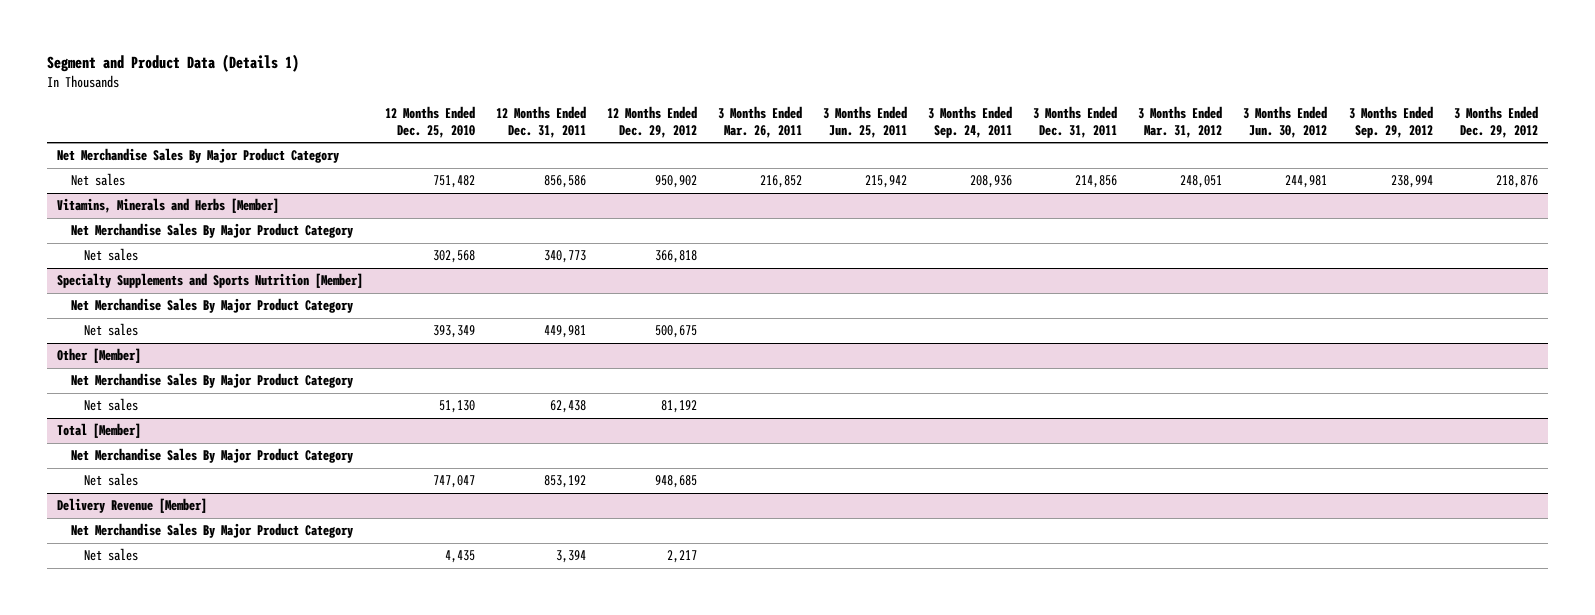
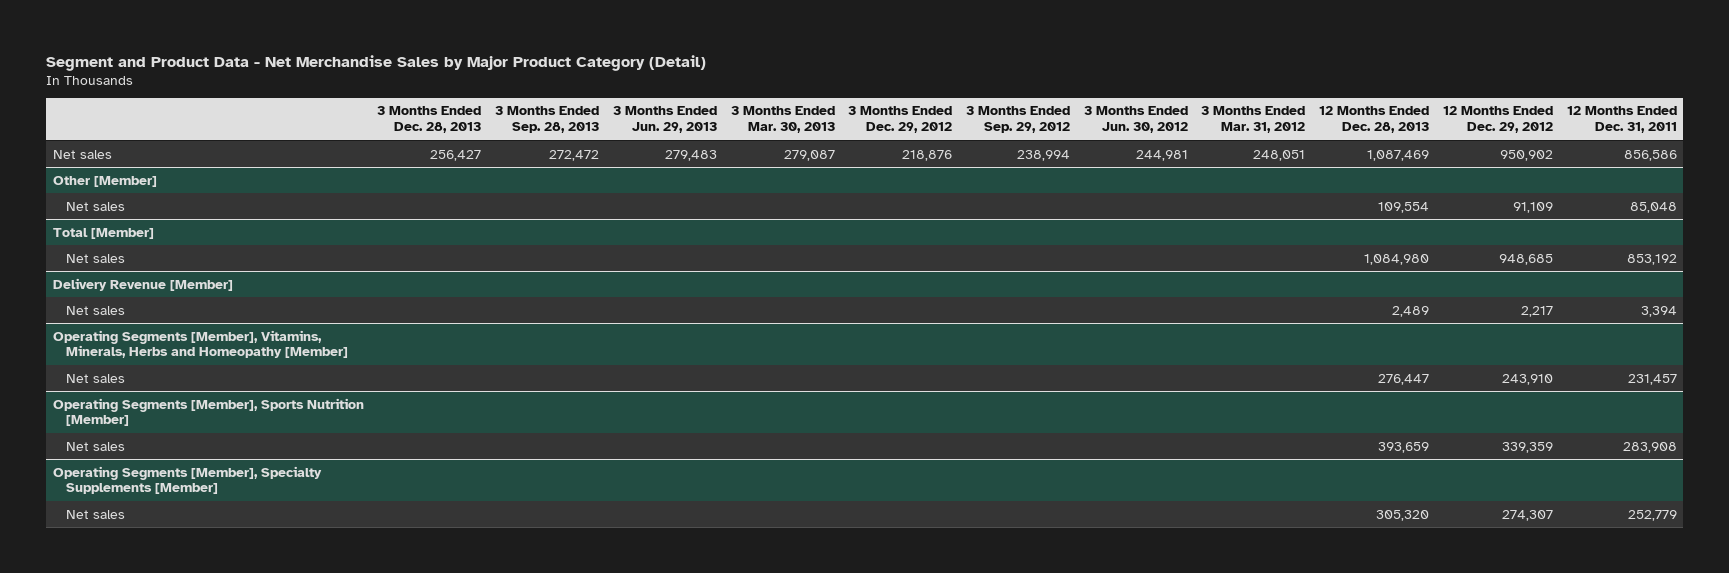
[46,54,299,73] Segment and Product Data (Details 1) -> [45,54,706,71] Segment and Product Data - Net Merchandise Sales by Major Product Category (Detail)
[384,106,475,138] 12 Months Ended Dec. 25, 2010 -> none
[717,106,802,138] 3 Months Ended Mar. 26, 2011 -> none
[822,106,907,138] 3 Months Ended Jun. 25, 2011 -> none
[928,106,1013,138] 3 Months Ended Sep. 24, 2011 -> none
[1033,106,1118,138] 3 Months Ended Dec. 31, 2011 -> none
none -> [377,106,482,134] 3 Months Ended Dec. 28, 2013
none -> [495,106,600,134] 3 Months Ended Sep. 28, 2013
none -> [612,106,717,134] 3 Months Ended Jun. 29, 2013
none -> [730,106,835,134] 3 Months Ended Mar. 30, 2013
none -> [1319,106,1430,134] 12 Months Ended Dec. 28, 2013
[57,148,340,164] Net Merchandise Sales By Major Product Category -> none
[57,198,280,214] Vitamins, Minerals and Herbs [Member] -> none
[70,223,353,239] Net Merchandise Sales By Major Product Category -> none
[84,248,139,262] Net sales -> none
[57,273,364,289] Specialty Supplements and Sports Nutrition [Member] -> none
[70,298,353,314] Net Merchandise Sales By Major Product Category -> none
[84,323,139,337] Net sales -> none
[70,373,353,389] Net Merchandise Sales By Major Product Category -> none
[549,400,586,414] 62,438 -> [1629,201,1677,213] 85,048
[660,400,697,414] 81,192 -> [1512,201,1553,213] 91,109
[70,448,353,464] Net Merchandise Sales By Major Product Category -> none
[70,523,353,539] Net Merchandise Sales By Major Product Category -> none
none -> [52,329,349,359] Operating Segments [Member], Vitamins, Minerals, Herbs and Homeopathy [Member]
none -> [66,373,126,383] Net sales
none -> [52,397,364,427] Operating Segments [Member], Sports Nutrition [Member]
none -> [66,441,126,451] Net sales
none -> [52,465,322,495] Operating Segments [Member], Specialty Supplements [Member]
none -> [66,509,126,519] Net sales

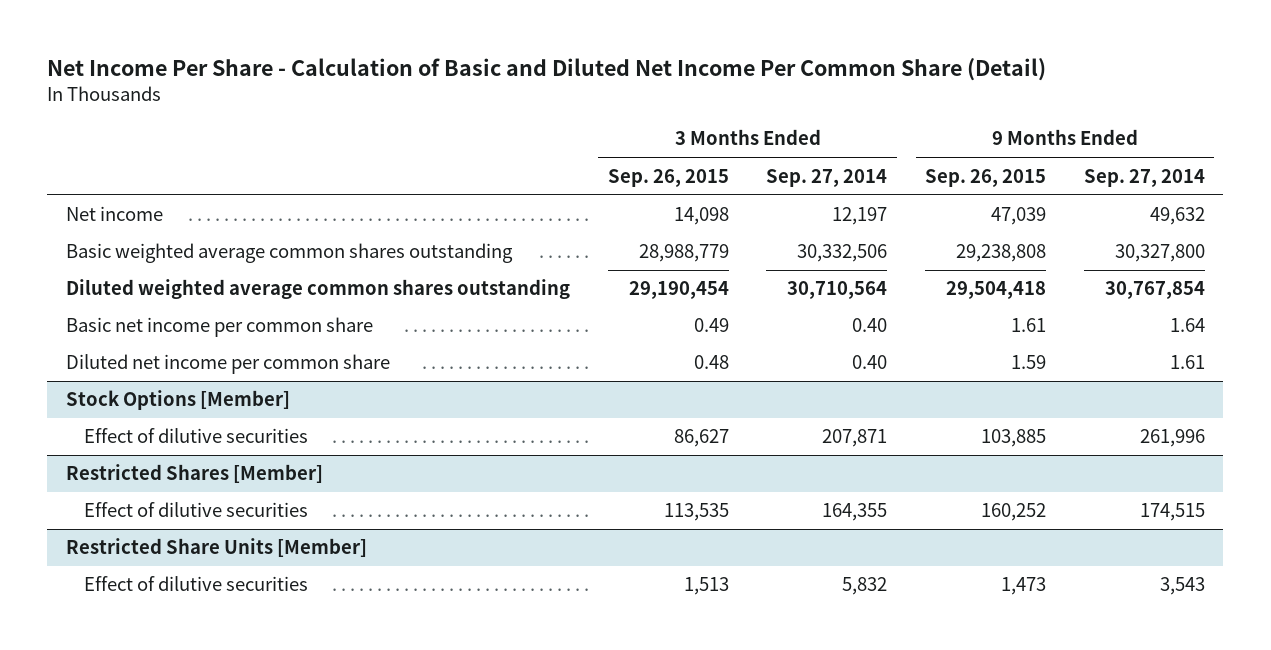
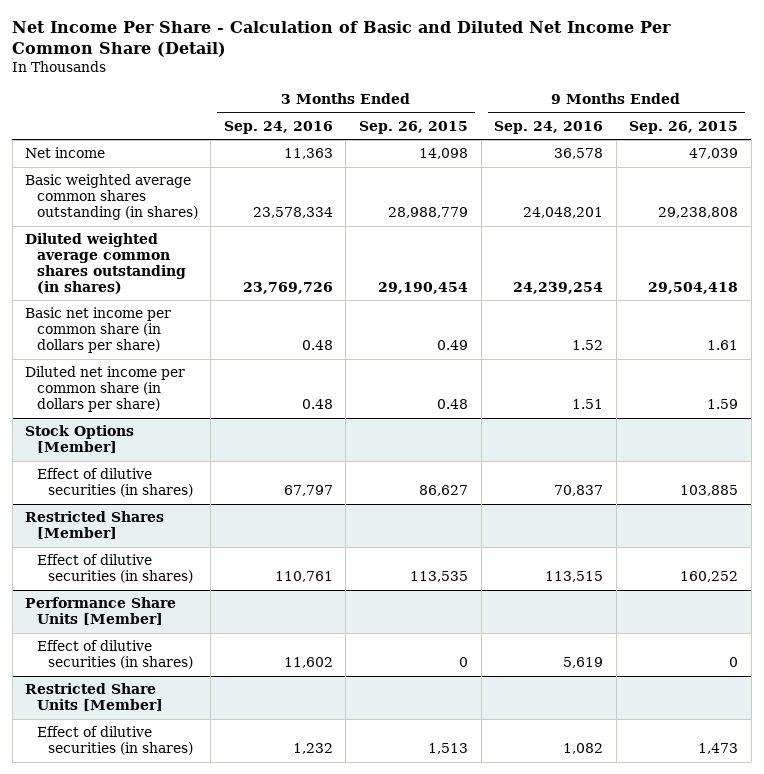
[766,168,888,187] Sep. 27, 2014 -> none
[1083,168,1205,187] Sep. 27, 2014 -> none
none -> [223,120,333,134] Sep. 24, 2016
none -> [494,120,604,134] Sep. 24, 2016
[66,243,514,264] Basic weighted average common shares outstanding -> [25,174,198,221] Basic weighted average common shares outstanding (in shares)
[66,279,571,300] Diluted weighted average common shares outstanding -> [25,233,186,295] Diluted weighted average common shares outstanding (in shares)
[66,317,374,338] Basic net income per common share -> [25,307,172,354] Basic net income per common share (in dollars per share)
[66,354,391,375] Diluted net income per common share -> [25,366,186,413] Diluted net income per common share (in dollars per share)
[83,428,308,444] Effect of dilutive securities -> [36,468,194,498] Effect of dilutive securities (in shares)
[83,502,308,518] Effect of dilutive securities -> [36,554,194,584] Effect of dilutive securities (in shares)
none -> [25,597,177,626] Performance Share Units [Member]
none -> [36,640,194,670] Effect of dilutive securities (in shares)
[83,576,308,592] Effect of dilutive securities -> [36,726,194,756] Effect of dilutive securities (in shares)

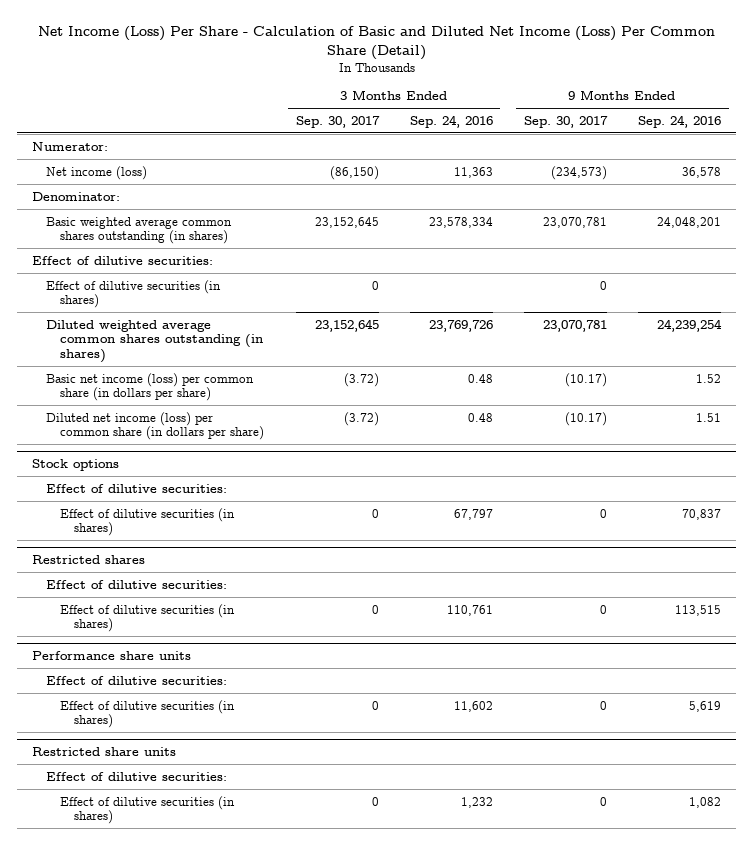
[12,21,672,58] Net Income Per Share - Calculation of Basic and Diluted Net Income Per Common Share (Detail) -> [37,25,715,60] Net Income (Loss) Per Share - Calculation of Basic and Diluted Net Income (Loss) Per Common Share (Detail)
[359,120,469,134] Sep. 26, 2015 -> none
[629,120,739,134] Sep. 26, 2015 -> none
none -> [295,115,380,128] Sep. 30, 2017
none -> [523,115,608,128] Sep. 30, 2017
none -> [32,141,109,151] Numerator:
[25,147,106,159] Net income -> [46,165,148,180] Net income (loss)
none -> [32,191,121,201] Denominator:
none -> [32,255,214,265] Effect of dilutive securities:
none -> [46,279,222,309] Effect of dilutive securities (in shares)
[25,307,172,354] Basic net income per common share (in dollars per share) -> [46,372,255,402] Basic net income (loss) per common share (in dollars per share)
[25,366,186,413] Diluted net income per common share (in dollars per share) -> [46,411,265,441] Diluted net income (loss) per common share (in dollars per share)
[25,425,135,454] Stock Options [Member] -> [32,458,120,471] Stock options
none -> [46,483,228,493] Effect of dilutive securities:
[25,511,165,540] Restricted Shares [Member] -> [32,554,146,564] Restricted shares
none -> [46,579,228,589] Effect of dilutive securities:
[25,597,177,626] Performance Share Units [Member] -> [32,650,192,660] Performance share units
none -> [46,675,228,685] Effect of dilutive securities:
[25,683,163,712] Restricted Share Units [Member] -> [32,746,177,756] Restricted share units
none -> [46,771,228,781] Effect of dilutive securities:

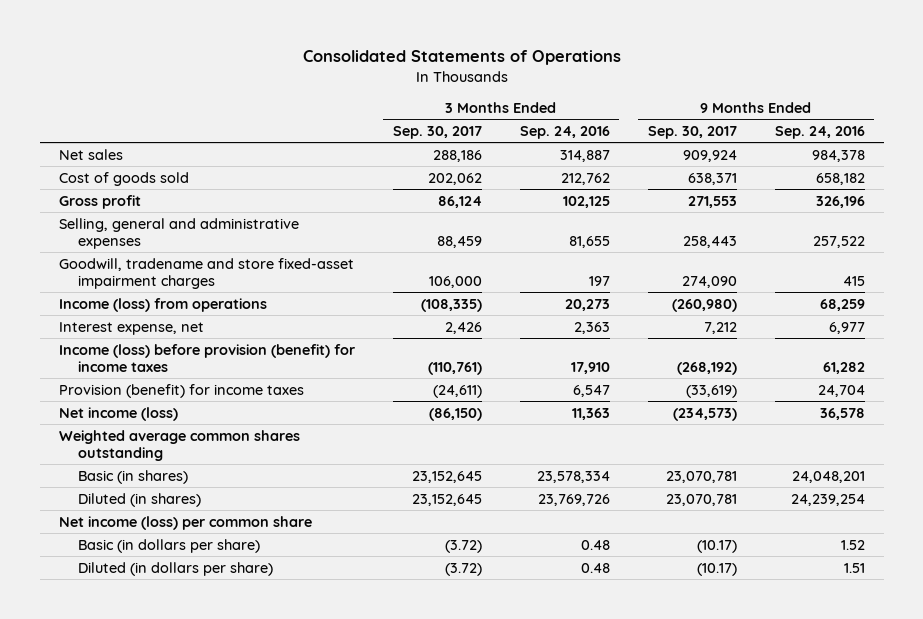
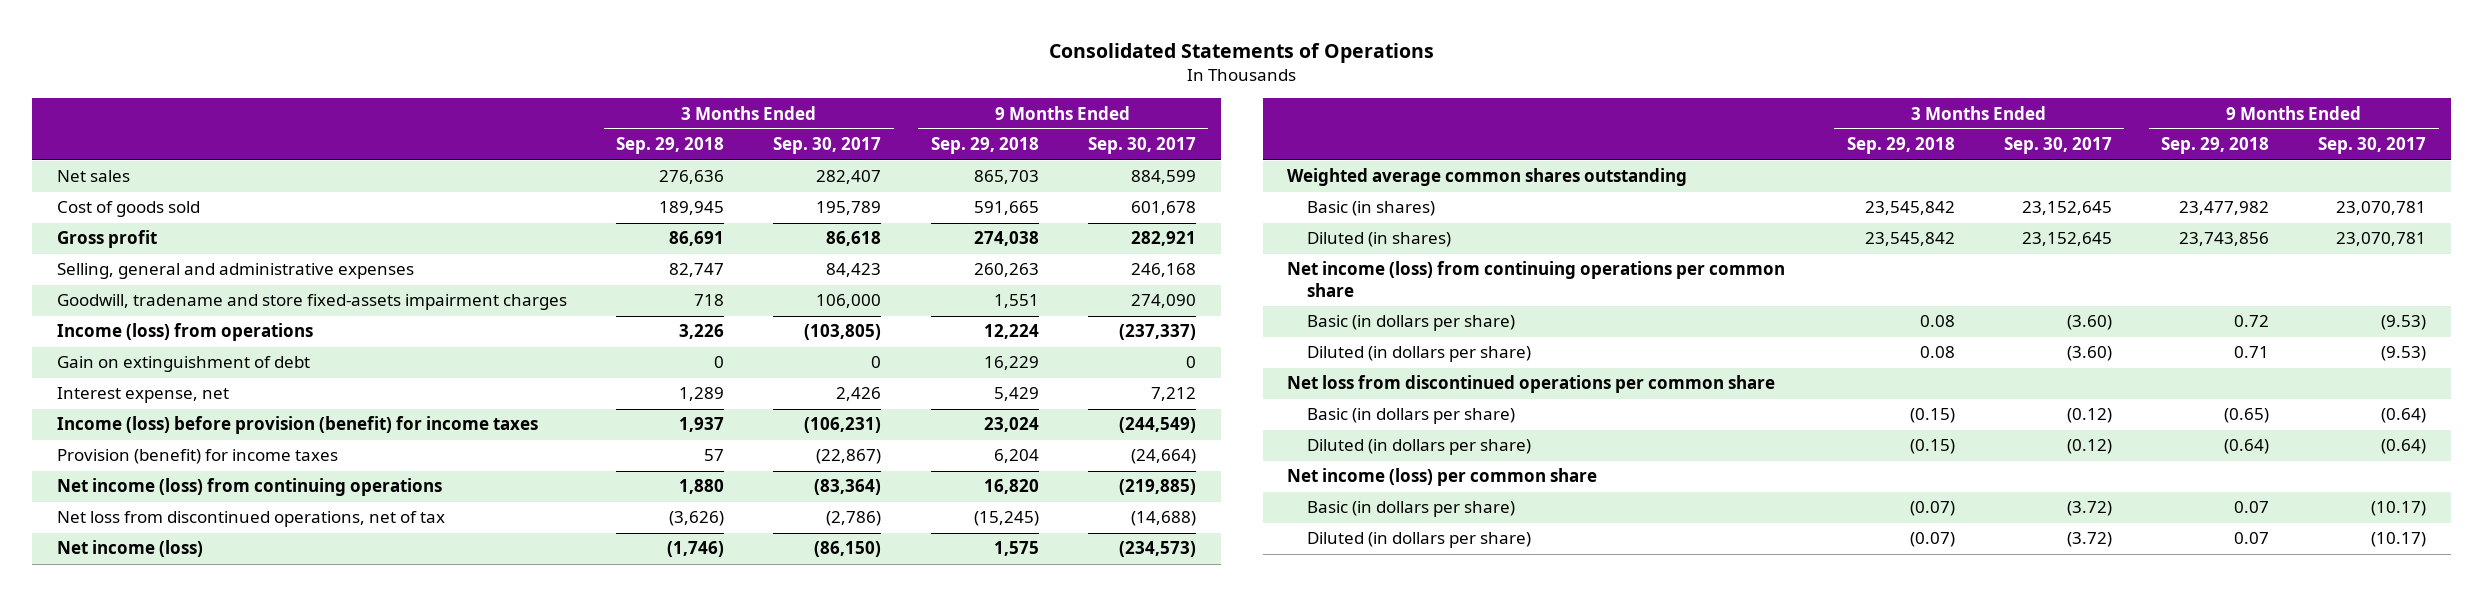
[519,125,610,139] Sep. 24, 2016 -> none
[774,125,865,139] Sep. 24, 2016 -> none
none -> [616,137,725,155] Sep. 29, 2018
none -> [930,137,1039,155] Sep. 29, 2018
[432,149,482,162] 288,186 -> [816,170,882,185] 282,407
[682,149,737,162] 909,924 -> [1130,170,1196,185] 884,599
[427,172,482,185] 202,062 -> [816,201,882,216] 195,789
[687,172,737,185] 638,371 -> [1130,201,1196,216] 601,678
[437,195,482,208] 86,124 -> [826,231,882,247] 86,618
[687,195,737,208] 271,553 -> [1130,231,1196,247] 282,921
[436,235,482,248] 88,459 -> [826,263,882,278] 84,423
[682,235,737,248] 258,443 -> [1130,263,1196,278] 246,168
[58,257,354,289] Goodwill, tradename and store fixed-asset impairment charges -> [56,294,567,311] Goodwill, tradename and store fixed-assets impairment charges
[420,298,482,312] (108,335) -> [804,324,882,341] (103,805)
[671,298,737,312] (260,980) -> [1118,324,1196,341] (237,337)
none -> [56,356,310,373] Gain on extinguishment of debt
[427,361,482,375] (110,761) -> [804,417,882,434] (106,231)
[676,361,737,375] (268,192) -> [1118,417,1196,434] (244,549)
[432,384,482,398] (24,611) -> [816,449,882,465] (22,867)
[685,384,737,398] (33,619) -> [1130,449,1196,465] (24,664)
none -> [56,478,442,497] Net income (loss) from continuing operations
none -> [56,511,445,528] Net loss from discontinued operations, net of tax
none -> [1287,261,1786,298] Net income (loss) from continuing operations per common share
none -> [1306,315,1515,332] Basic (in dollars per share)
none -> [1306,346,1531,363] Diluted (in dollars per share)
none -> [1287,375,1776,394] Net loss from discontinued operations per common share
none -> [1306,408,1515,425] Basic (in dollars per share)
none -> [1306,439,1531,456] Diluted (in dollars per share)

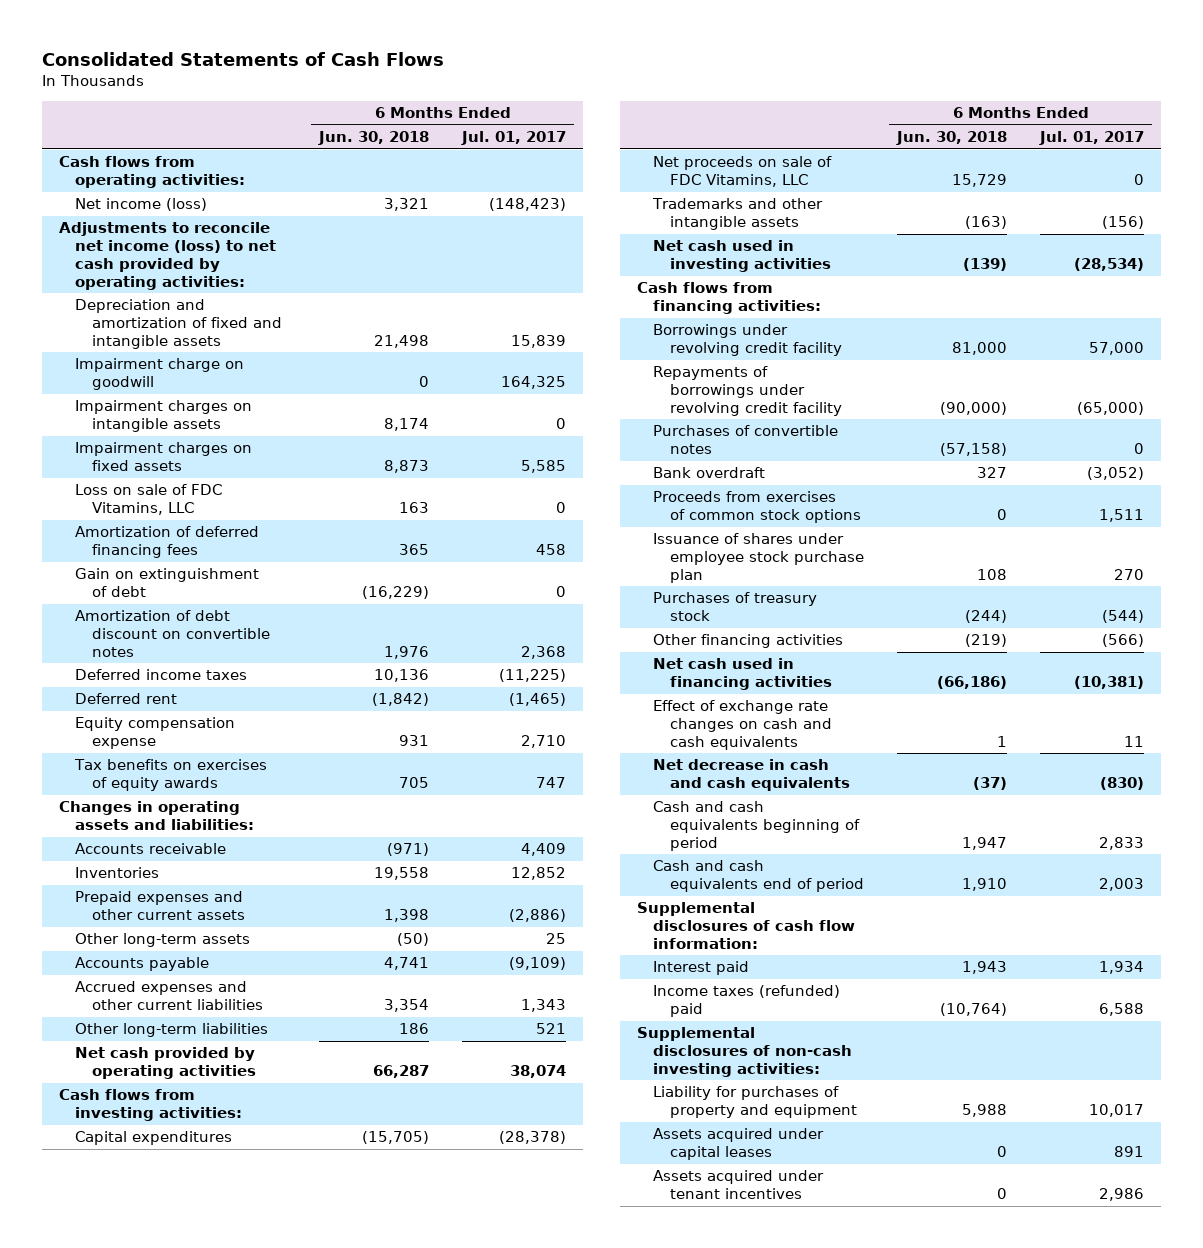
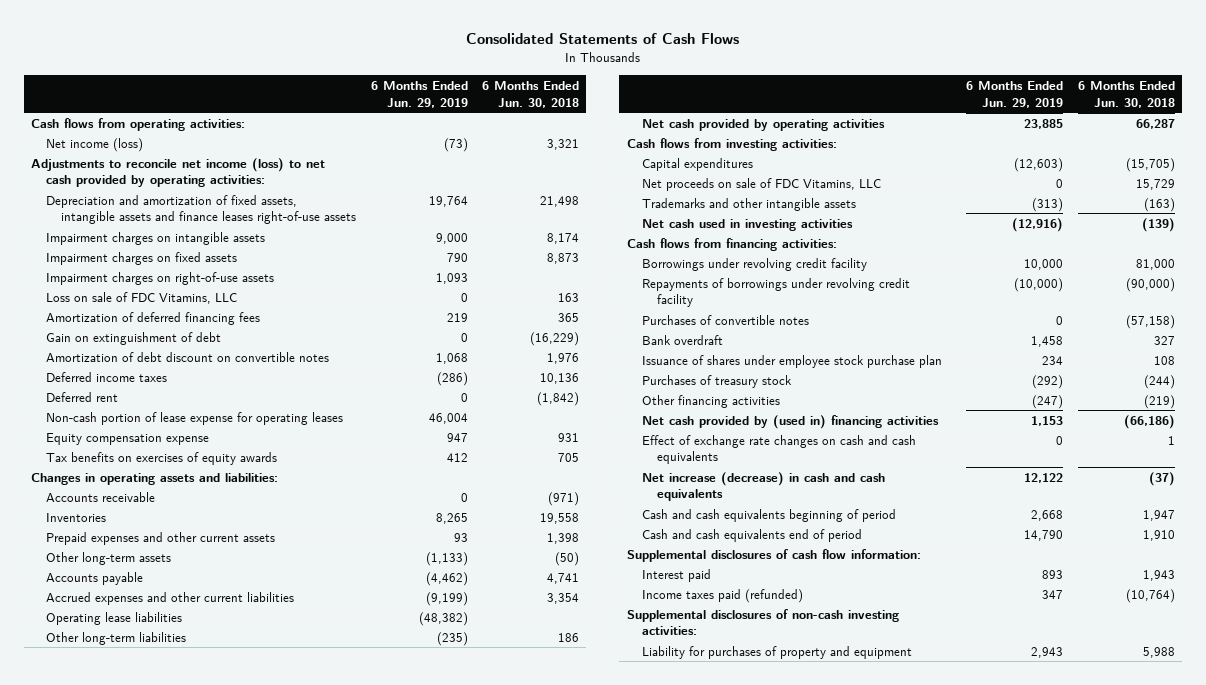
[461,131,567,146] Jul. 01, 2017 -> none
none -> [370,81,468,108] 6 Months Ended Jun. 29, 2019
[75,358,245,391] Impairment charge on goodwill -> none
[75,299,283,349] Depreciation and amortization of fixed and intangible assets -> [46,194,357,225] Depreciation and amortization of fixed assets, intangible assets and finance leases right-of-use assets
none -> [46,271,275,285] Impairment charges on right-of-use assets
none -> [46,411,344,425] Non-cash portion of lease expense for operating leases
none -> [46,611,183,625] Operating lease liabilities
[653,491,861,524] Proceeds from exercises of common stock options -> none
[653,658,832,691] Net cash used in financing activities -> [641,414,939,429] Net cash provided by (used in) financing activities
[653,759,850,792] Net decrease in cash and cash equivalents -> [641,471,885,502] Net increase (decrease) in cash and cash equivalents
[653,985,841,1018] Income taxes (refunded) paid -> [641,588,803,603] Income taxes paid (refunded)
[653,1128,825,1161] Assets acquired under capital leases -> none
[653,1170,825,1200] Assets acquired under tenant incentives -> none

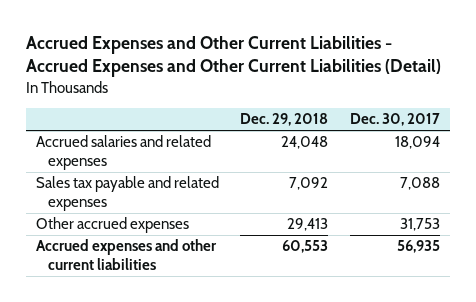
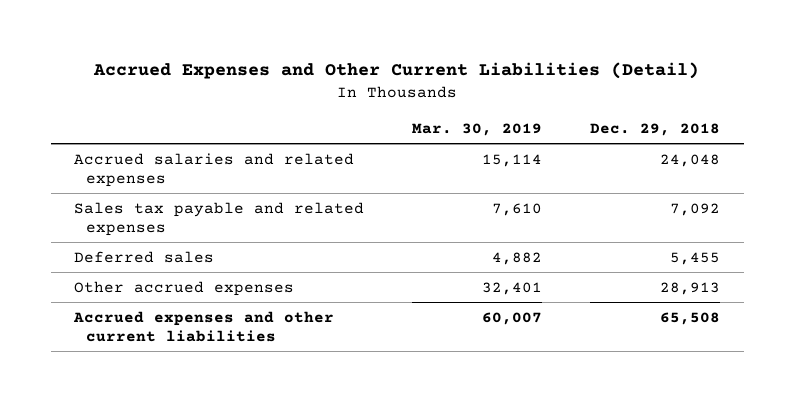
[25,35,441,78] Accrued Expenses and Other Current Liabilities - Accrued Expenses and Other Current Liabilities (Detail) -> [93,62,700,80] Accrued Expenses and Other Current Liabilities (Detail)
[349,113,440,127] Dec. 30, 2017 -> none
none -> [412,122,543,136] Mar. 30, 2019
none -> [74,250,215,263] Deferred sales
[287,218,329,232] 29,413 -> [659,281,720,295] 28,913
[282,240,329,254] 60,553 -> [659,311,720,325] 65,508

